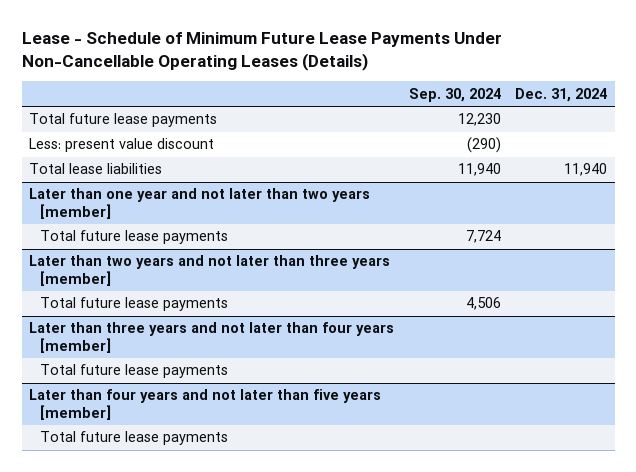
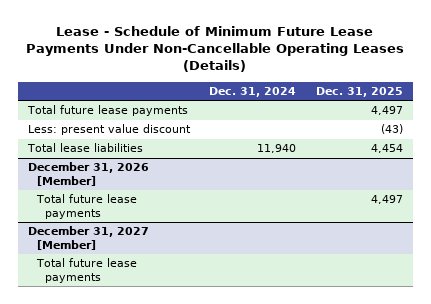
[408,87,501,102] Sep. 30, 2024 -> none
none -> [315,86,403,97] Dec. 31, 2025
[28,188,370,219] Later than one year and not later than two years [member] -> [27,162,149,187] December 31, 2026 [Member]
[28,255,390,286] Later than two years and not later than three years [member] -> [27,226,149,251] December 31, 2027 [Member]
[28,322,394,353] Later than three years and not later than four years [member] -> none
[40,364,229,379] Total future lease payments -> none
[28,389,381,420] Later than four years and not later than five years [member] -> none
[40,431,229,446] Total future lease payments -> none

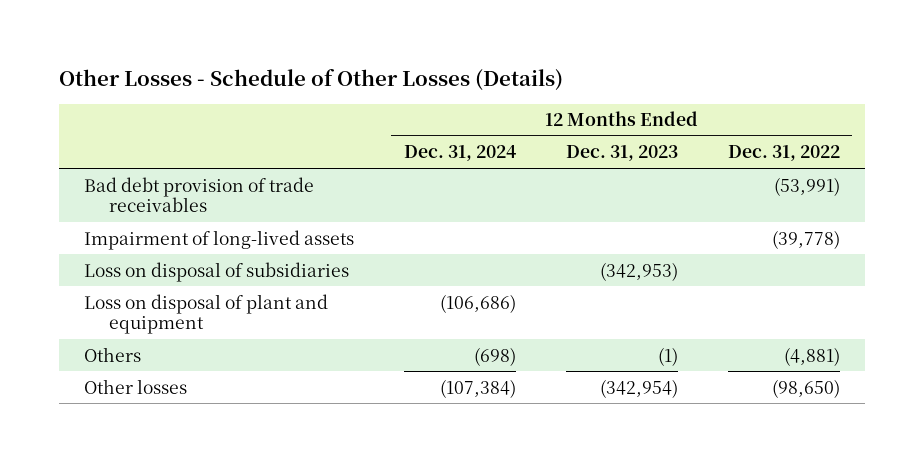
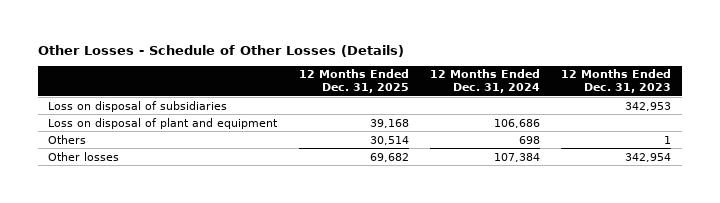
[727,145,840,162] Dec. 31, 2022 -> none
none -> [298,69,409,94] 12 Months Ended Dec. 31, 2025
[83,176,314,213] Bad debt provision of trade receivables -> none
[83,229,354,250] Impairment of long-lived assets -> none
[599,261,678,281] (342,953) -> [625,101,672,111] 342,953
[439,293,516,313] (106,686) -> [494,118,541,128] 106,686
[473,346,516,366] (698) -> [519,135,541,144] 698
[657,346,678,366] (1) -> [664,135,672,144] 1
[439,378,516,398] (107,384) -> [494,152,541,162] 107,384
[599,378,678,398] (342,954) -> [625,152,672,162] 342,954

